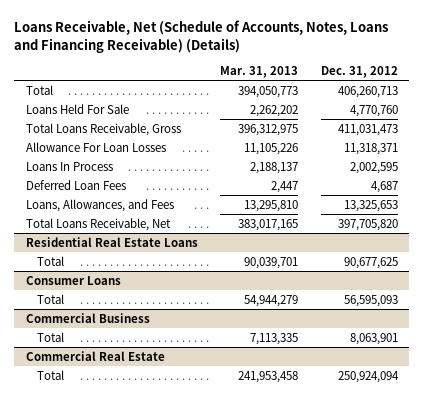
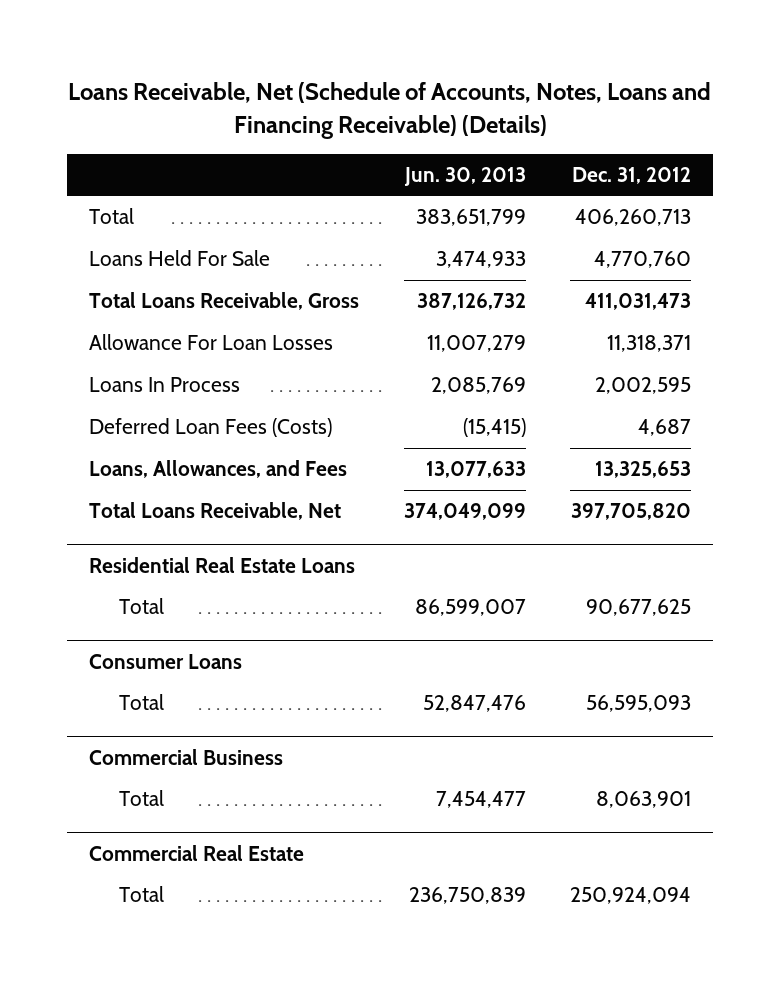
[220,65,299,78] Mar. 31, 2013 -> none
none -> [403,166,526,186] Jun. 30, 2013
[25,179,126,190] Deferred Loan Fees -> [89,418,333,438] Deferred Loan Fees (Costs)

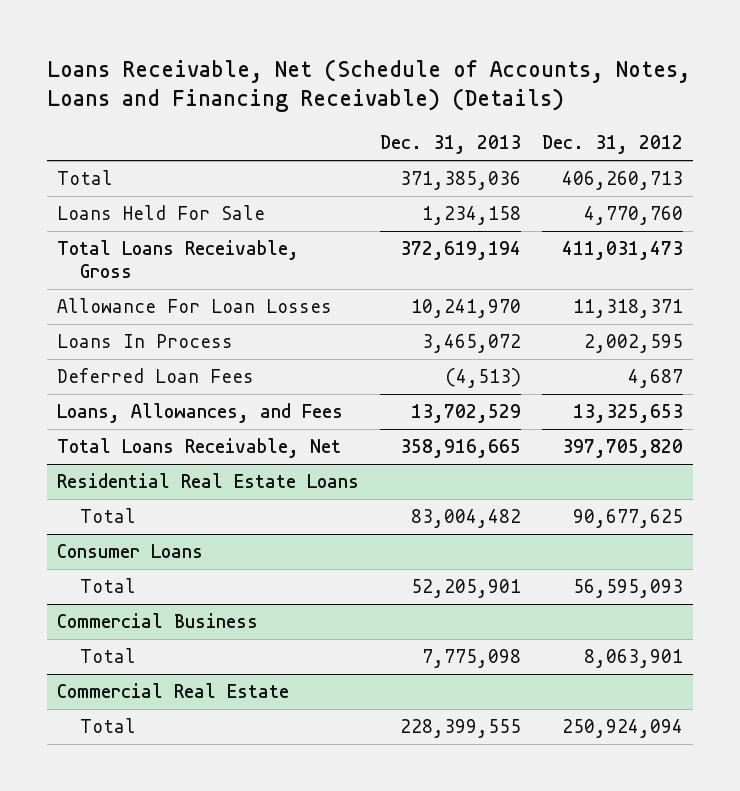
[403,166,526,186] Jun. 30, 2013 -> none
none -> [380,135,522,155] Dec. 31, 2013
[89,418,333,438] Deferred Loan Fees (Costs) -> [57,367,255,383] Deferred Loan Fees

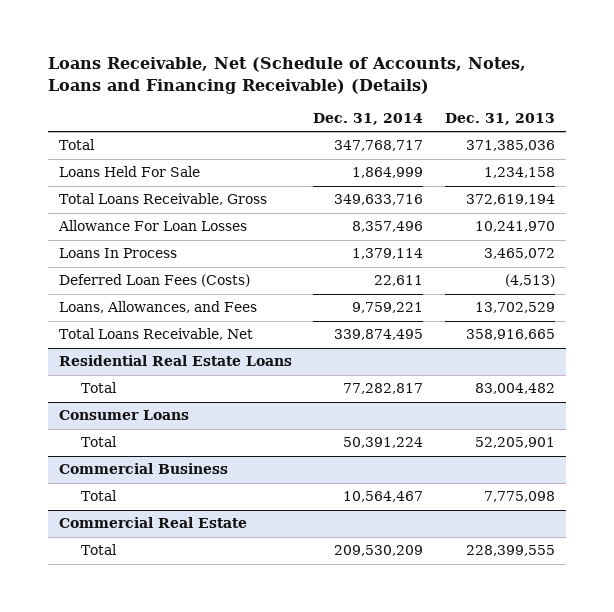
[541,135,683,155] Dec. 31, 2012 -> none
none -> [313,113,424,126] Dec. 31, 2014
[57,367,255,383] Deferred Loan Fees -> [58,274,250,288] Deferred Loan Fees (Costs)

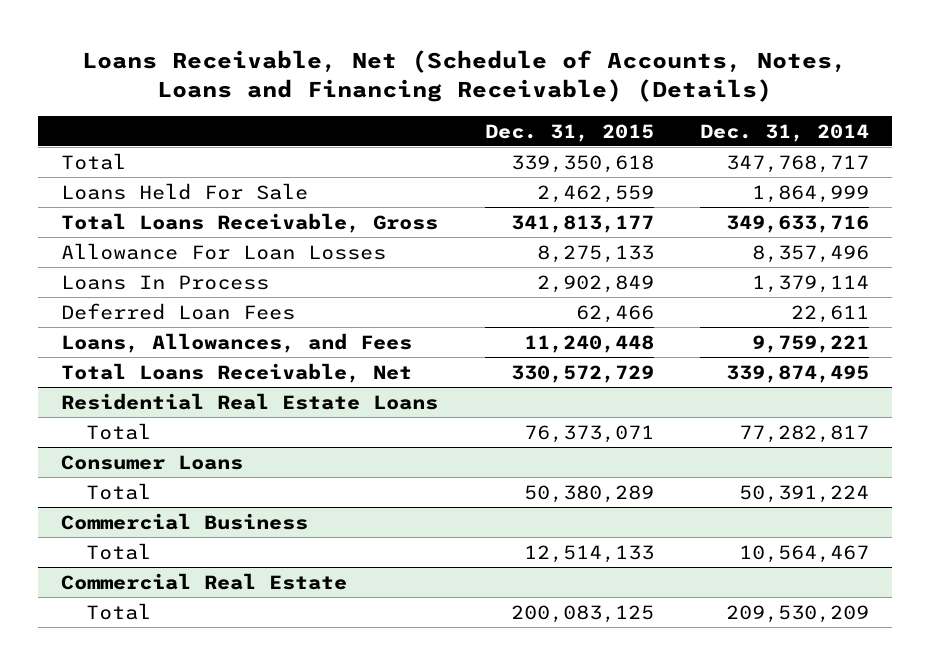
[445,113,556,126] Dec. 31, 2013 -> none
none -> [484,123,654,142] Dec. 31, 2015
[58,274,250,288] Deferred Loan Fees (Costs) -> [61,302,296,320] Deferred Loan Fees

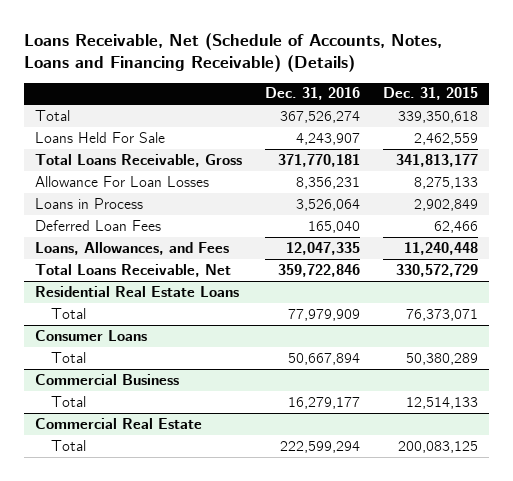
[699,123,869,142] Dec. 31, 2014 -> none
none -> [265,87,361,101] Dec. 31, 2016
[61,274,270,290] Loans In Process -> [35,197,144,209] Loans in Process

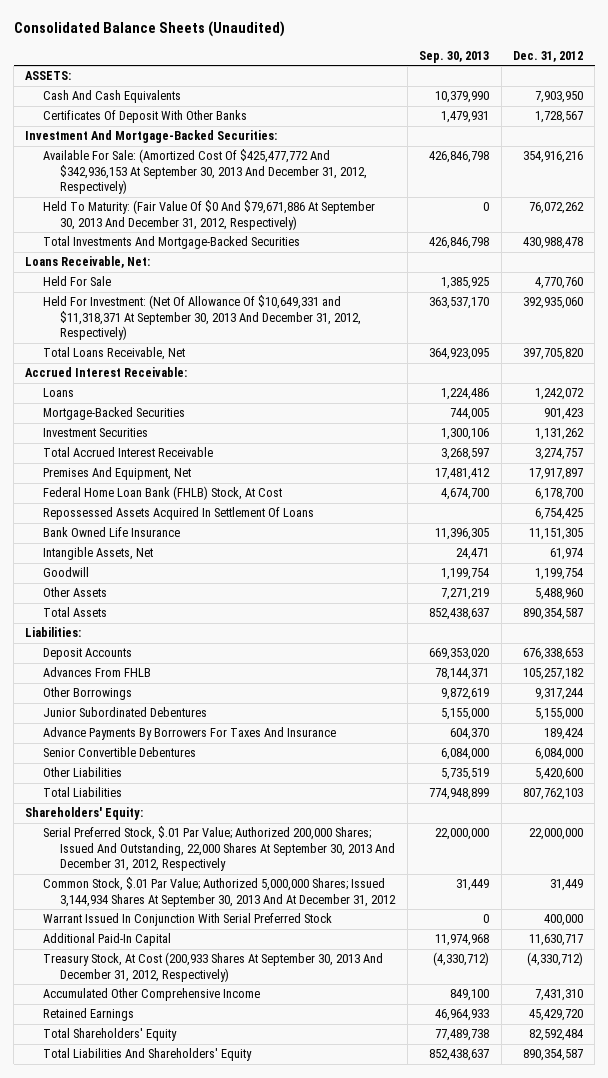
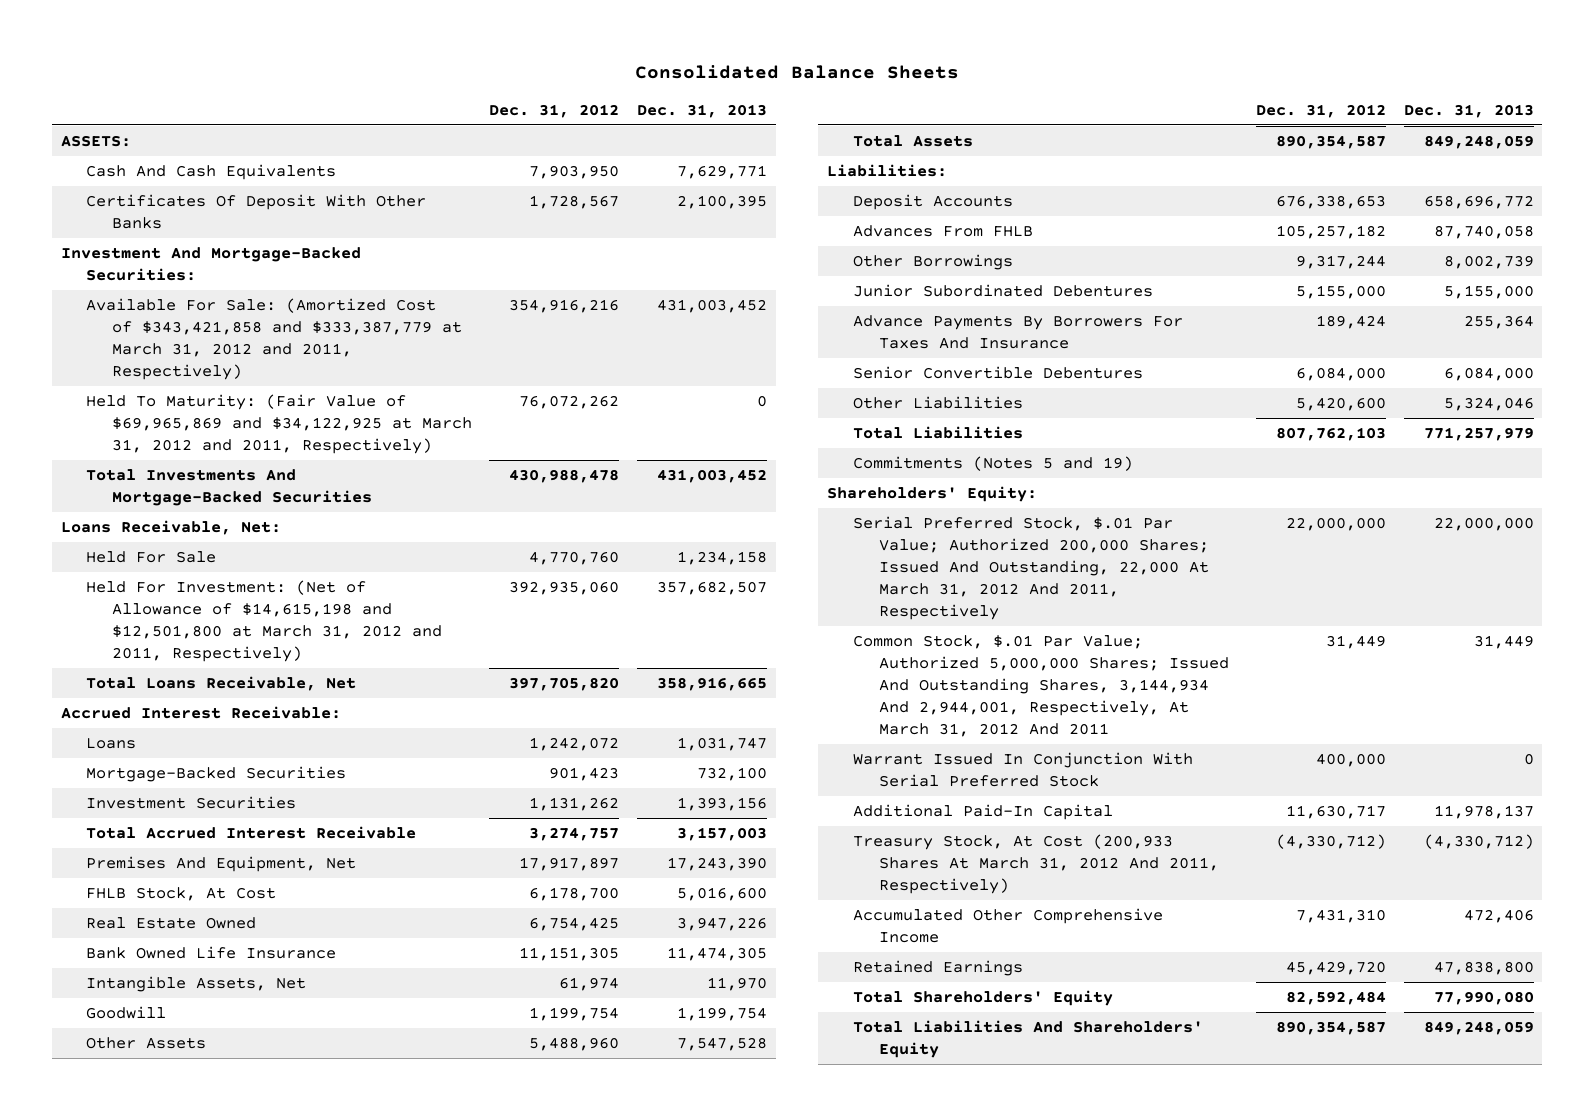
[13,21,285,38] Consolidated Balance Sheets (Unaudited) -> [635,65,960,80] Consolidated Balance Sheets
[419,50,490,63] Sep. 30, 2013 -> none
none -> [637,104,768,119] Dec. 31, 2013
[42,149,368,195] Available For Sale: (Amortized Cost Of $425,477,772 And $342,936,153 At September 30, 2013 And December 31, 2012, Respectively) -> [86,297,462,380] Available For Sale: (Amortized Cost of $343,421,858 and $333,387,779 at March 31, 2012 and 2011, Respectively)
[42,200,375,230] Held To Maturity: (Fair Value Of $0 And $79,671,886 At September 30, 2013 And December 31, 2012, Respectively) -> [86,393,472,454] Held To Maturity: (Fair Value of $69,965,869 and $34,122,925 at March 31, 2012 and 2011, Respectively)
[42,295,362,341] Held For Investment: (Net Of Allowance Of $10,649,331 and $11,318,371 At September 30, 2013 And December 31, 2012, Respectively) -> [86,579,442,662] Held For Investment: (Net of Allowance of $14,615,198 and $12,501,800 at March 31, 2012 and 2011, Respectively)
[42,486,282,501] Federal Home Loan Bank (FHLB) Stock, At Cost -> [86,886,277,901] FHLB Stock, At Cost
[42,507,314,521] Repossessed Assets Acquired In Settlement Of Loans -> [86,916,257,929] Real Estate Owned
none -> [852,455,1133,471] Commitments (Notes 5 and 19)
[42,826,396,872] Serial Preferred Stock, $.01 Par Value; Authorized 200,000 Shares; Issued And Outstanding, 22,000 Shares At September 30, 2013 And December 31, 2012, Respectively -> [852,515,1209,620] Serial Preferred Stock, $.01 Par Value; Authorized 200,000 Shares; Issued And Outstanding, 22,000 At March 31, 2012 And 2011, Respectively
[42,877,397,907] Common Stock, $.01 Par Value; Authorized 5,000,000 Shares; Issued 3,144,934 Shares At September 30, 2013 And At December 31, 2012 -> [852,634,1229,737] Common Stock, $.01 Par Value; Authorized 5,000,000 Shares; Issued And Outstanding Shares, 3,144,934 And 2,944,001, Respectively, At March 31, 2012 And 2011
[42,952,383,982] Treasury Stock, At Cost (200,933 Shares At September 30, 2013 And December 31, 2012, Respectively) -> [852,833,1219,894] Treasury Stock, At Cost (200,933 Shares At March 31, 2012 And 2011, Respectively)

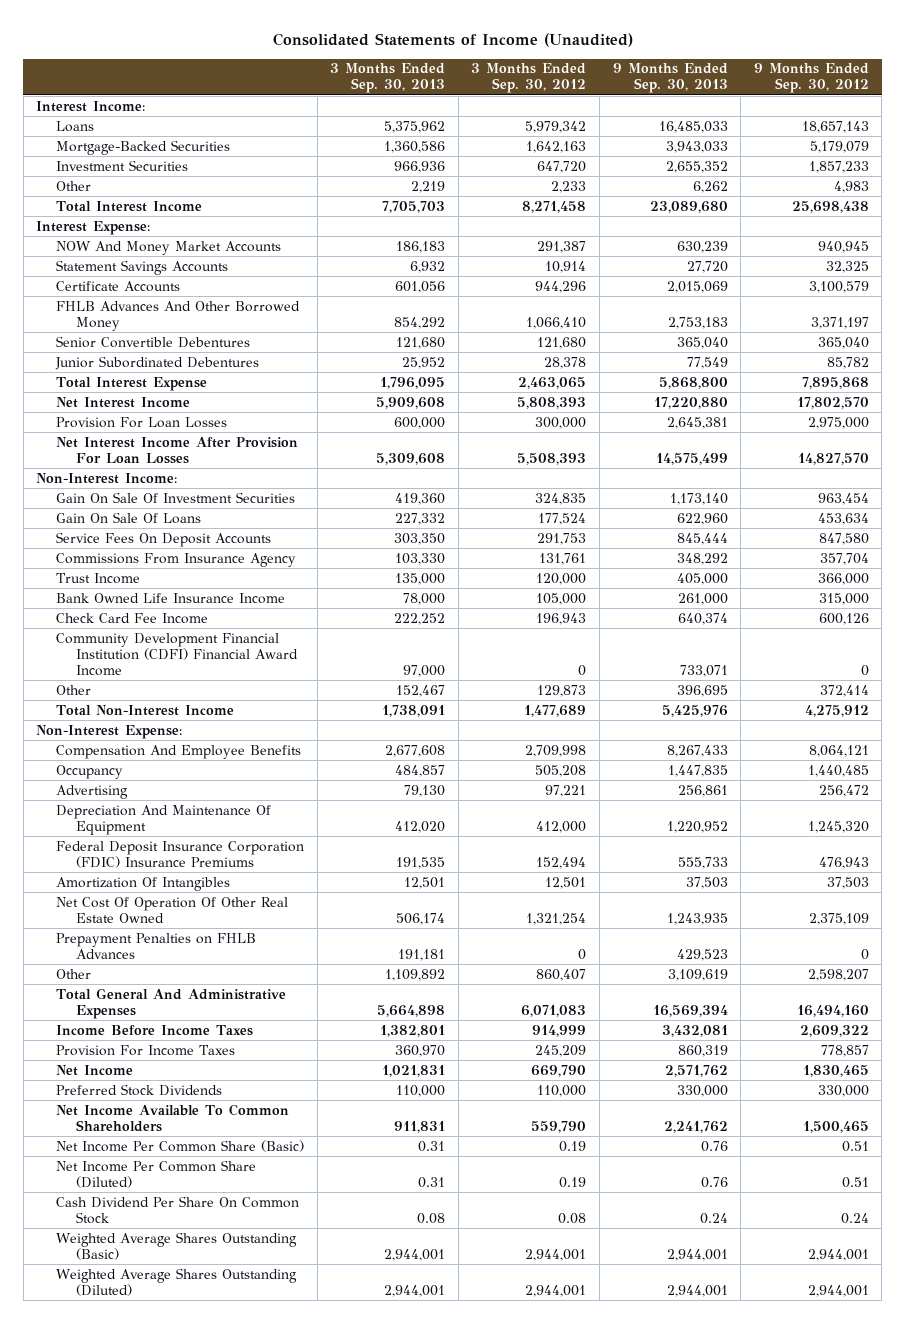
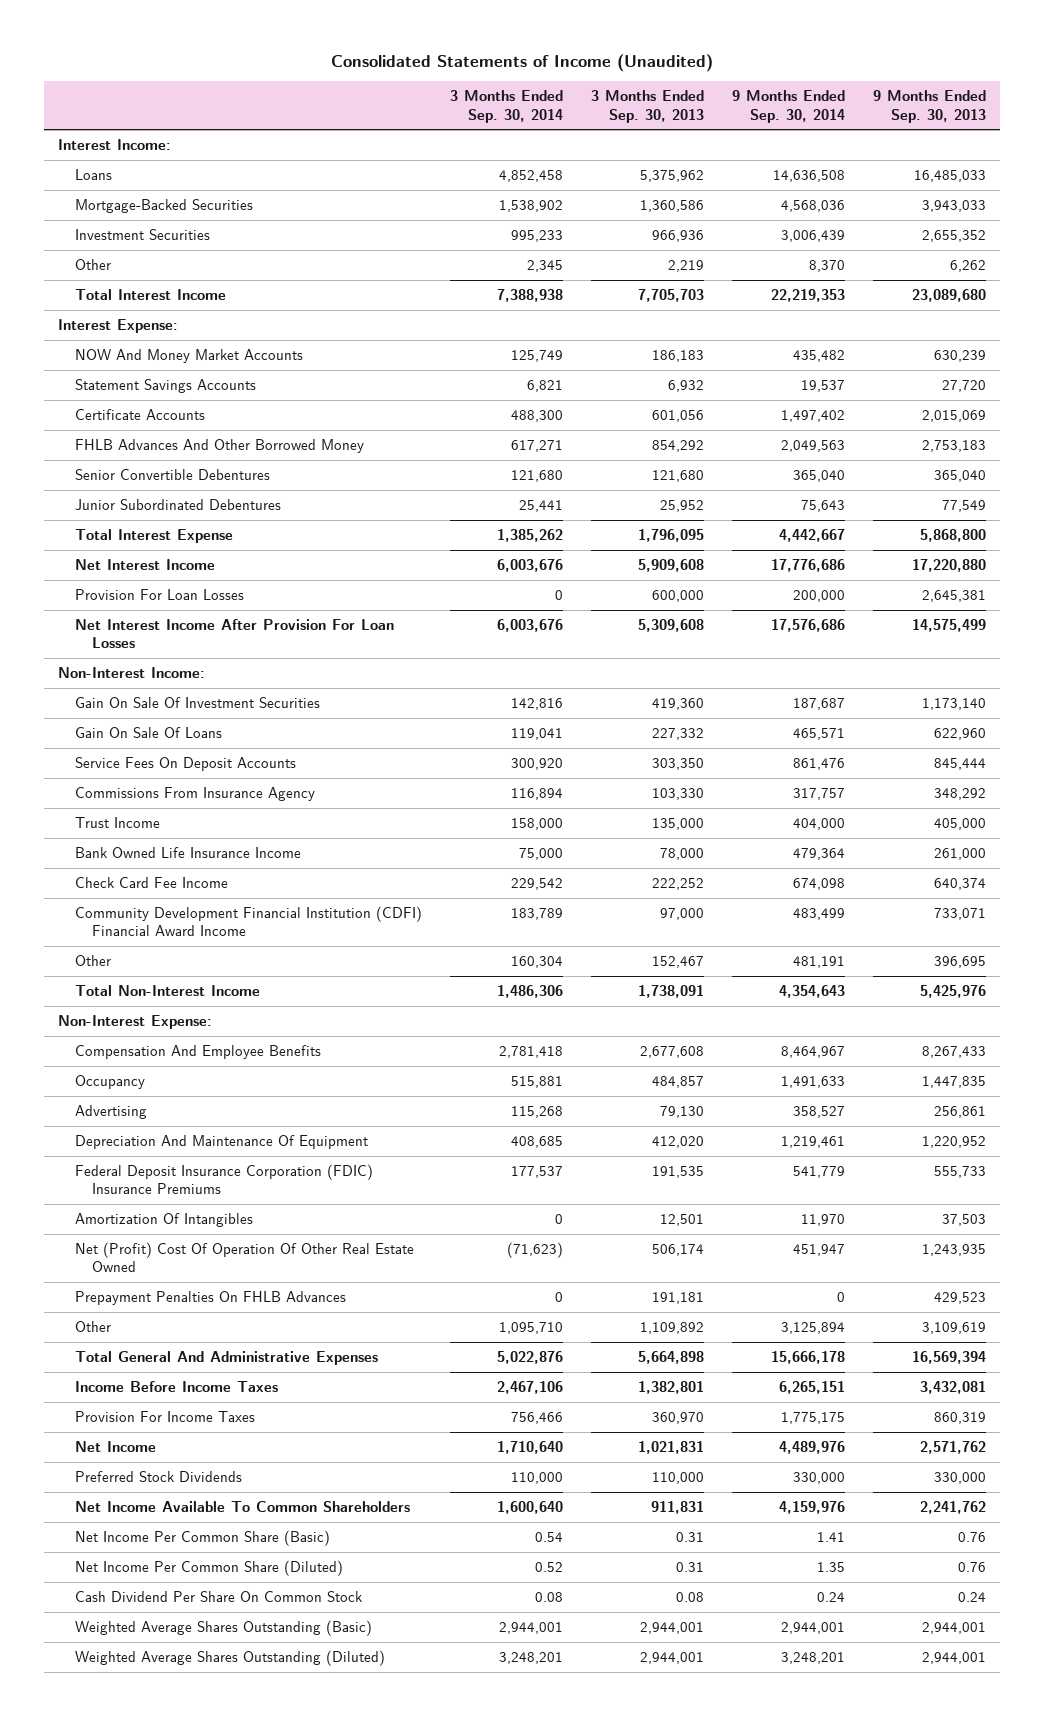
[471,63,587,94] 3 Months Ended Sep. 30, 2012 -> none
[753,63,869,94] 9 Months Ended Sep. 30, 2012 -> none
none -> [449,90,563,123] 3 Months Ended Sep. 30, 2014
none -> [731,90,845,123] 9 Months Ended Sep. 30, 2014
[56,896,289,923] Net Cost Of Operation Of Other Real Estate Owned -> [74,1241,414,1273] Net (Profit) Cost Of Operation Of Other Real Estate Owned
[56,932,257,959] Prepayment Penalties on FHLB Advances -> [74,1290,346,1305] Prepayment Penalties On FHLB Advances

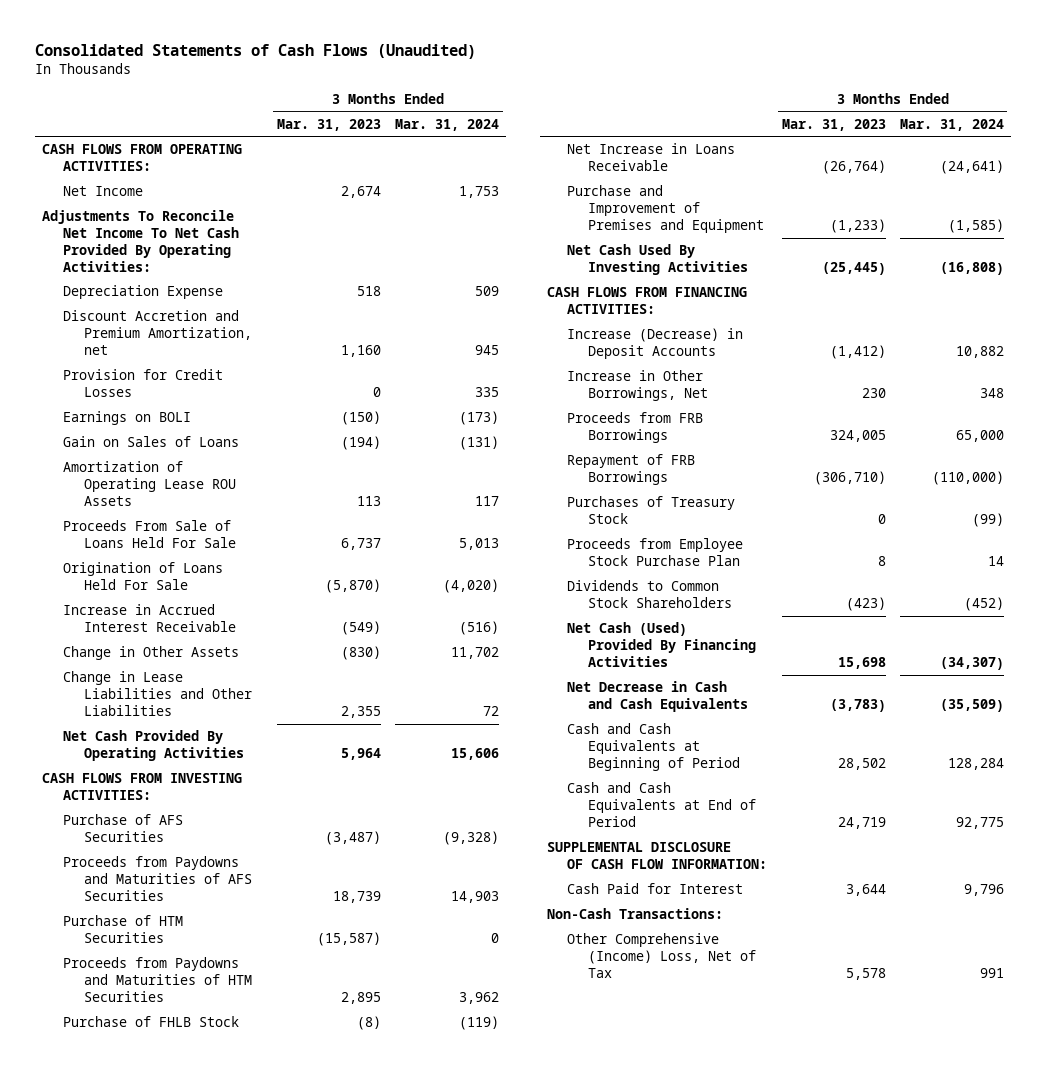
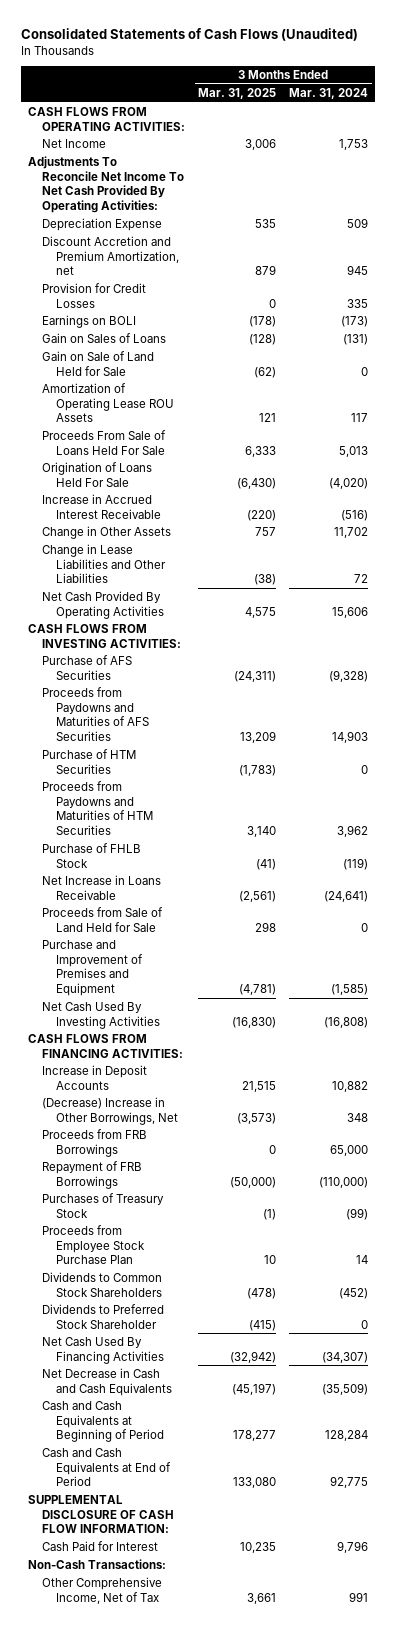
[277,118,382,131] Mar. 31, 2023 -> none
none -> [198,87,277,99] Mar. 31, 2025
none -> [42,351,155,376] Gain on Sale of Land Held for Sale
none -> [42,907,164,932] Proceeds from Sale of Land Held for Sale
[567,328,744,360] Increase (Decrease) in Deposit Accounts -> [42,1065,148,1090] Increase in Deposit Accounts
[567,370,709,402] Increase in Other Borrowings, Net -> [42,1097,179,1125] (Decrease) Increase in Other Borrowings, Net
none -> [42,1304,165,1329] Dividends to Preferred Stock Shareholder
[567,622,757,667] Net Cash (Used) Provided By Financing Activities -> [42,1337,165,1364] Net Cash Used By Financing Activities
[567,933,757,978] Other Comprehensive (Income) Loss, Net of Tax -> [42,1577,163,1604] Other Comprehensive Income, Net of Tax

